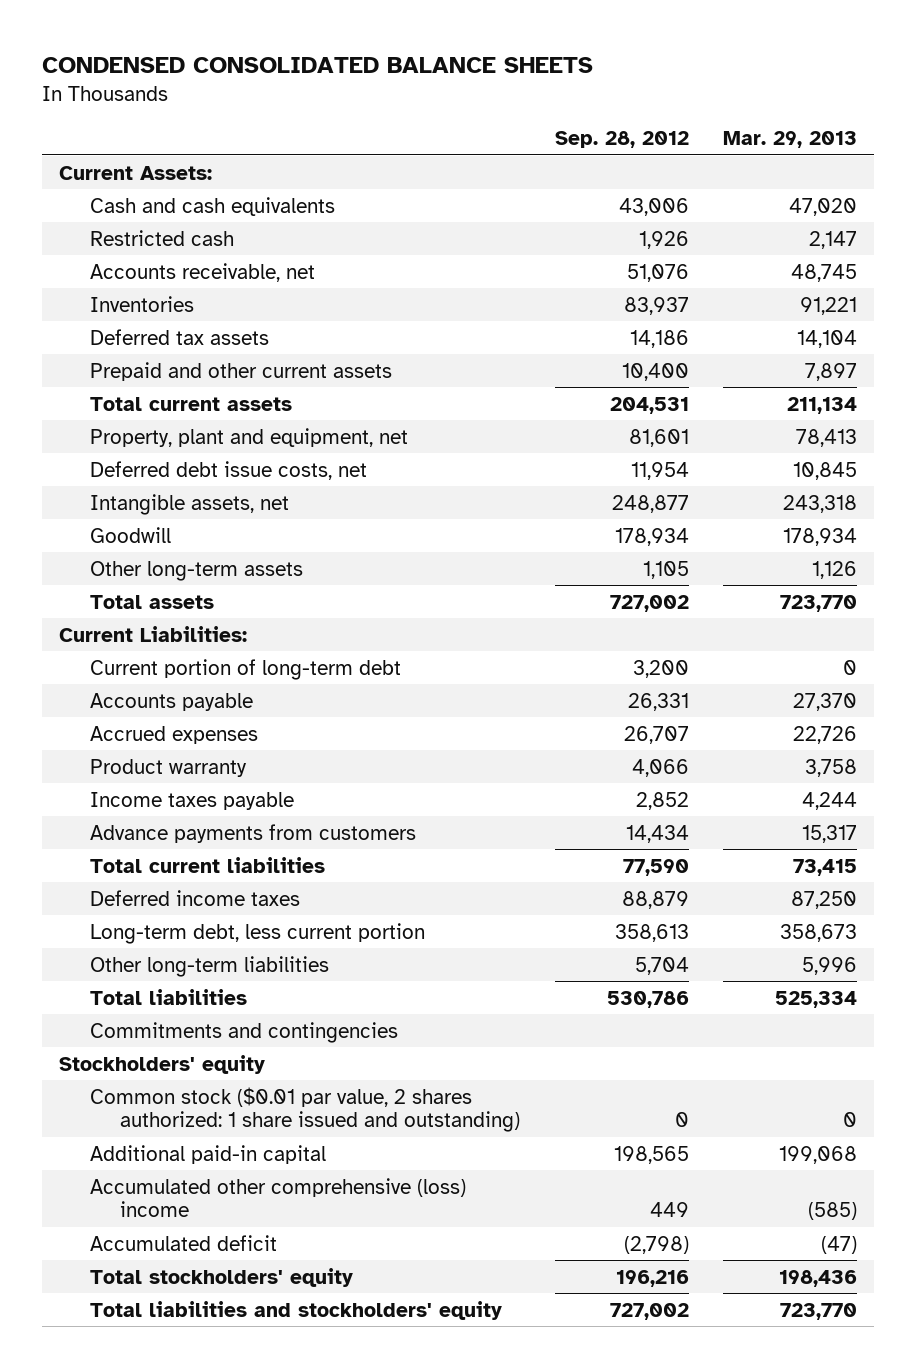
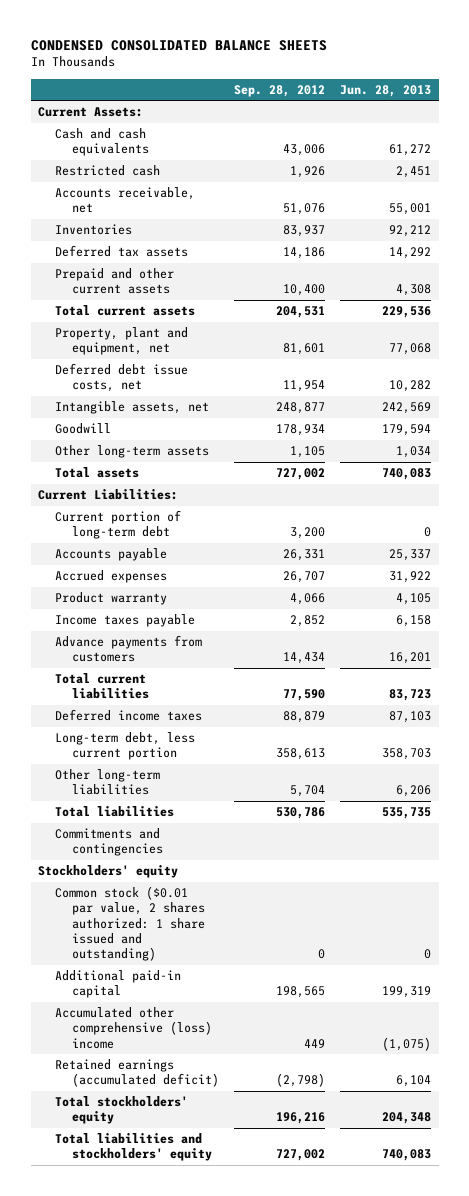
[722,130,857,148] Mar. 29, 2013 -> none
none -> [340,84,432,97] Jun. 28, 2013
[89,1234,277,1251] Accumulated deficit -> [55,1059,220,1088] Retained earnings (accumulated deficit)

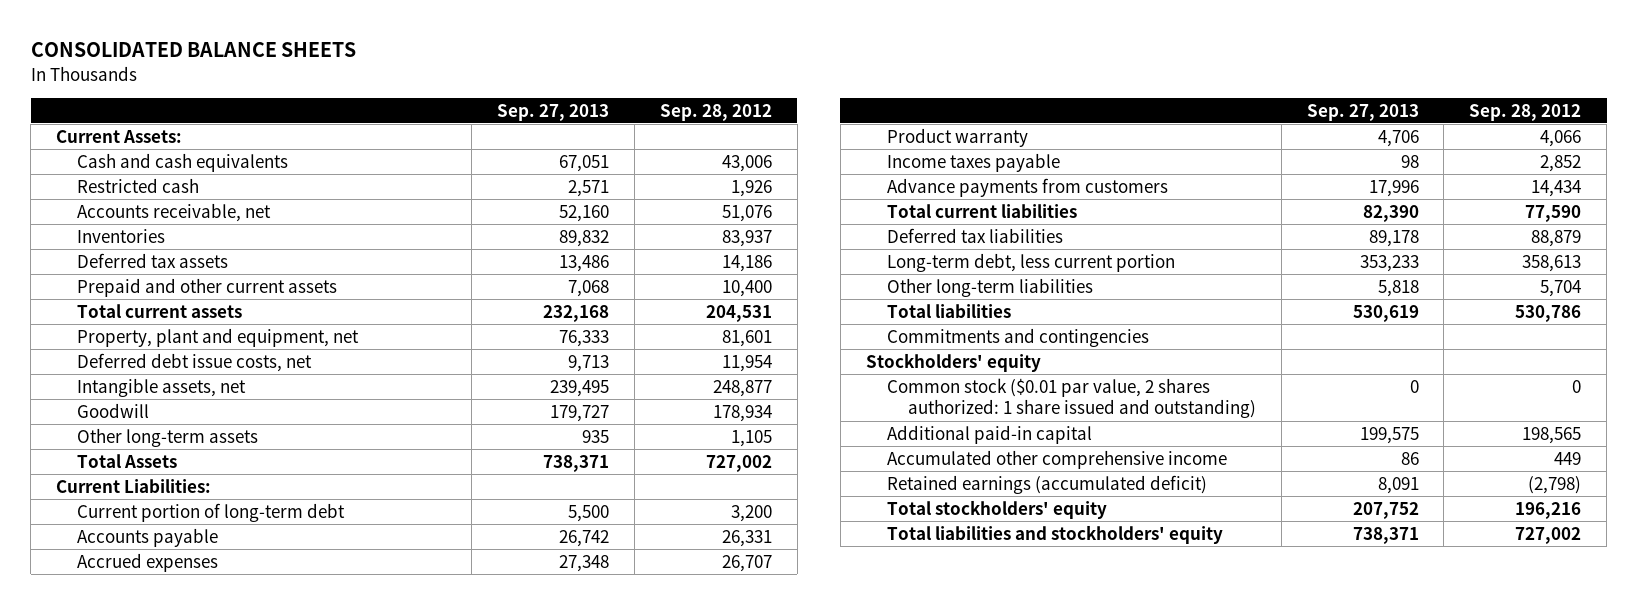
[30,39,327,51] CONDENSED CONSOLIDATED BALANCE SHEETS -> [30,42,356,58] CONSOLIDATED BALANCE SHEETS
[340,84,432,97] Jun. 28, 2013 -> none
none -> [497,103,610,121] Sep. 27, 2013
[55,467,140,479] Total assets -> [77,453,178,468] Total Assets
[55,709,203,722] Deferred income taxes -> [886,227,1063,243] Deferred tax liabilities
[55,1007,213,1049] Accumulated other comprehensive (loss) income -> [886,449,1227,469] Accumulated other comprehensive income

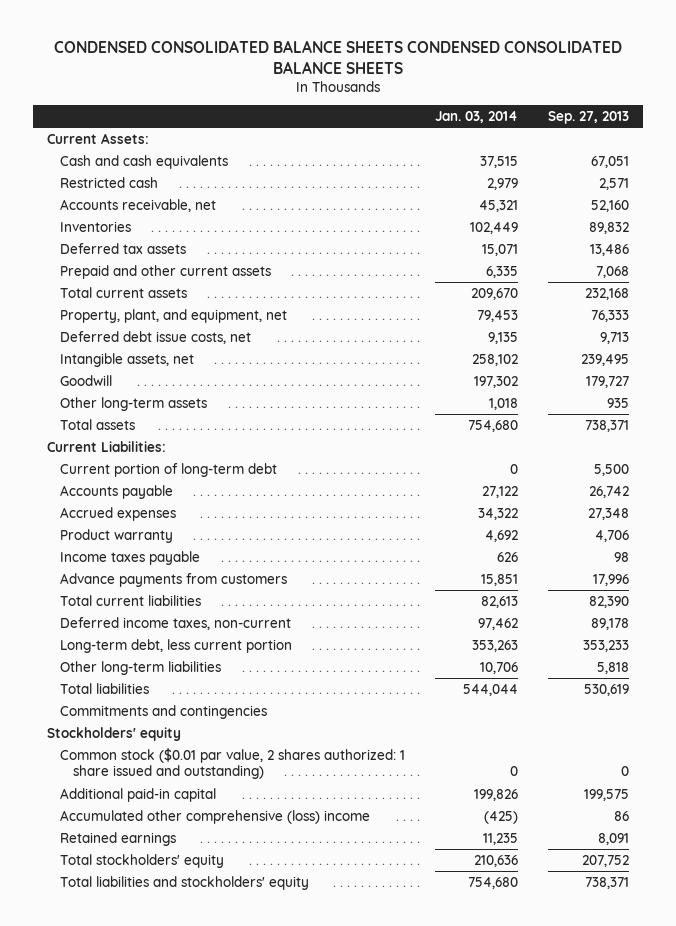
[30,42,356,58] CONSOLIDATED BALANCE SHEETS -> [54,40,623,74] CONDENSED CONSOLIDATED BALANCE SHEETS CONDENSED CONSOLIDATED BALANCE SHEETS
[660,103,773,121] Sep. 28, 2012 -> none
none -> [434,110,518,123] Jan. 03, 2014
[77,327,360,347] Property, plant and equipment, net -> [60,308,288,323] Property, plant, and equipment, net
[77,453,178,468] Total Assets -> [60,418,136,430] Total assets
[886,227,1063,243] Deferred tax liabilities -> [60,616,292,630] Deferred income taxes, non-current
[886,449,1227,469] Accumulated other comprehensive income -> [60,809,371,824] Accumulated other comprehensive (loss) income
[886,474,1207,494] Retained earnings (accumulated deficit) -> [60,831,177,846] Retained earnings

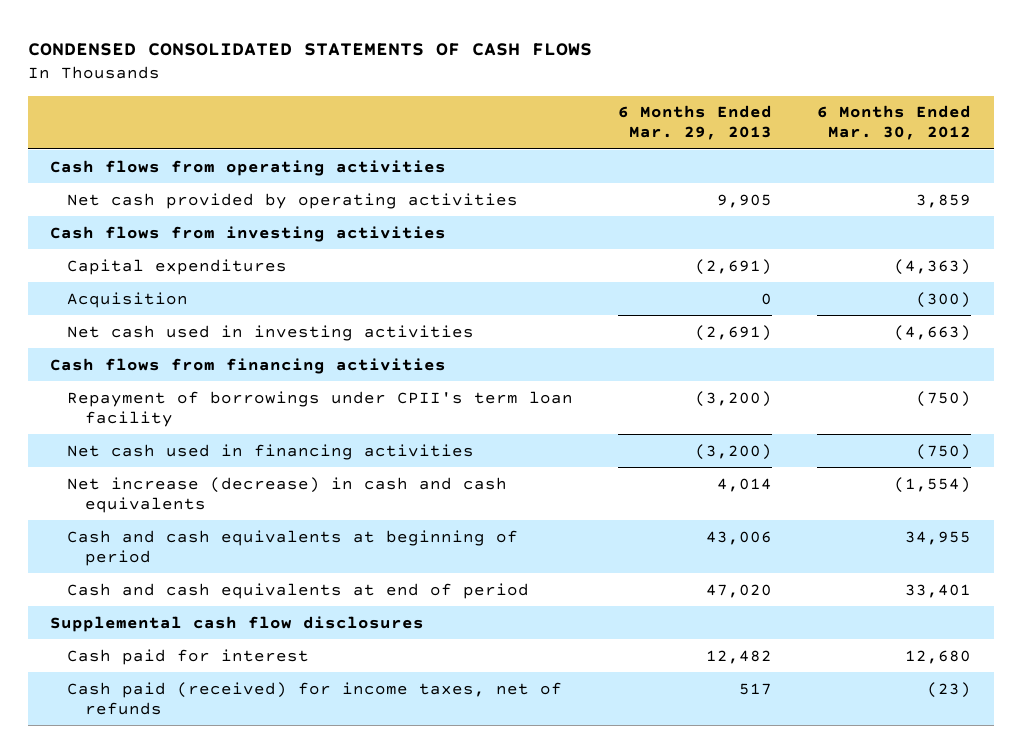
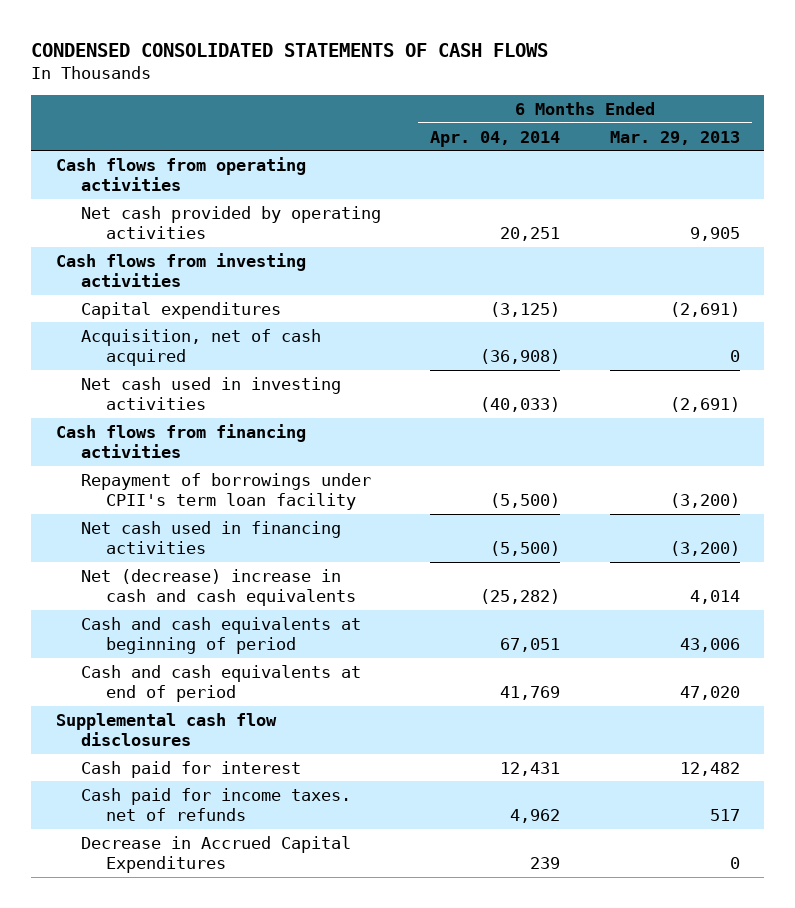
[817,105,972,141] 6 Months Ended Mar. 30, 2012 -> none
none -> [430,130,561,147] Apr. 04, 2014
[67,291,189,308] Acquisition -> [80,328,321,367] Acquisition, net of cash acquired
[67,476,508,513] Net increase (decrease) in cash and cash equivalents -> [80,568,356,607] Net (decrease) increase in cash and cash equivalents
[67,681,563,715] Cash paid (received) for income taxes, net of refunds -> [80,787,351,822] Cash paid for income taxes. net of refunds
none -> [80,835,351,874] Decrease in Accrued Capital Expenditures

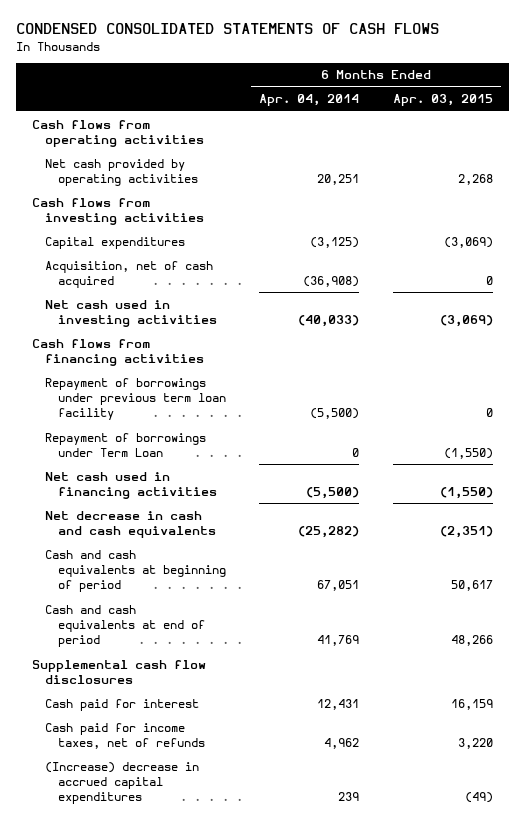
[609,130,740,145] Mar. 29, 2013 -> none
none -> [392,94,493,107] Apr. 03, 2015
[80,472,371,511] Repayment of borrowings under CPII's term loan facility -> [45,377,226,421] Repayment of borrowings under previous term loan facility
none -> [45,432,207,457] Repayment of borrowings under Term Loan
[80,568,356,607] Net (decrease) increase in cash and cash equivalents -> [45,510,216,538] Net decrease in cash and cash equivalents
[80,787,351,822] Cash paid for income taxes. net of refunds -> [45,722,205,749] Cash paid for income taxes, net of refunds
[80,835,351,874] Decrease in Accrued Capital Expenditures -> [45,761,200,805] (Increase) decrease in accrued capital expenditures

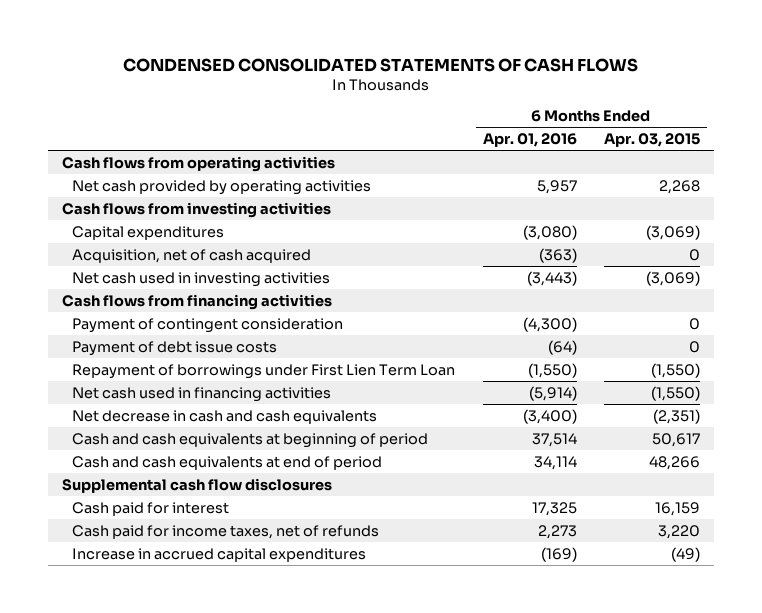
[259,94,360,107] Apr. 04, 2014 -> none
none -> [482,133,577,148] Apr. 01, 2016
[45,377,226,421] Repayment of borrowings under previous term loan facility -> none
none -> [72,317,344,333] Payment of contingent consideration
none -> [72,340,278,356] Payment of debt issue costs
[45,432,207,457] Repayment of borrowings under Term Loan -> [72,363,456,379] Repayment of borrowings under First Lien Term Loan
[45,761,200,805] (Increase) decrease in accrued capital expenditures -> [72,547,367,562] Increase in accrued capital expenditures

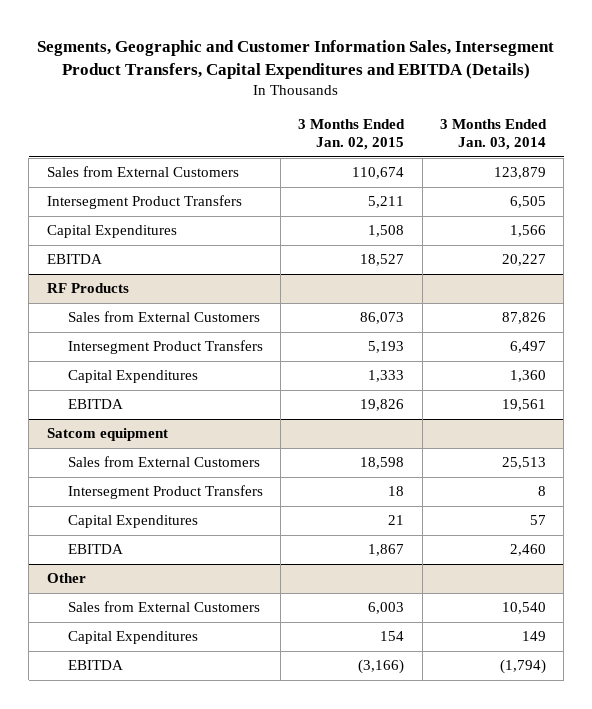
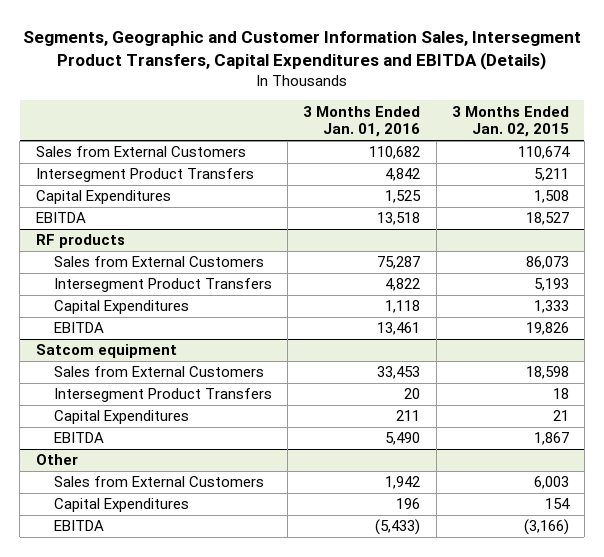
[439,119,547,150] 3 Months Ended Jan. 03, 2014 -> none
none -> [303,105,421,138] 3 Months Ended Jan. 01, 2016
[46,283,129,294] RF Products -> [35,234,125,249] RF products

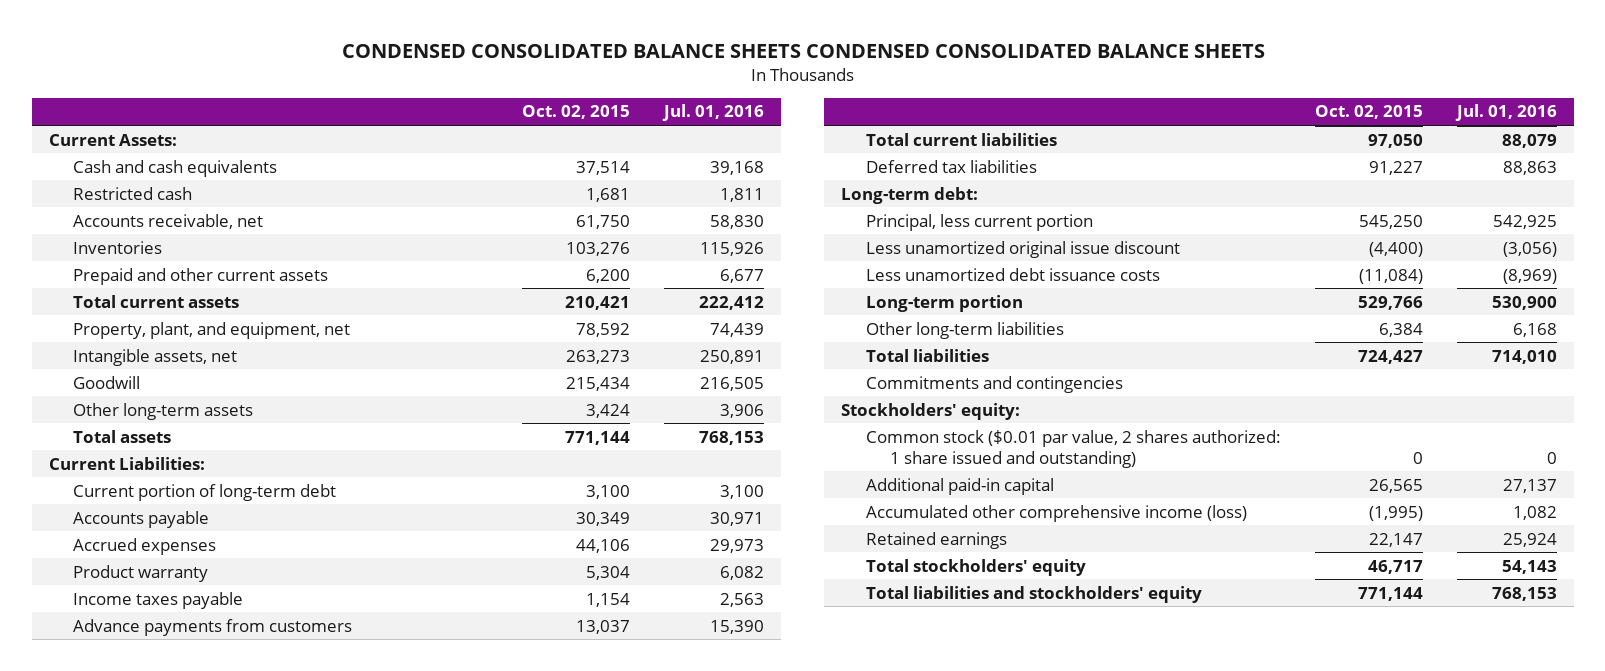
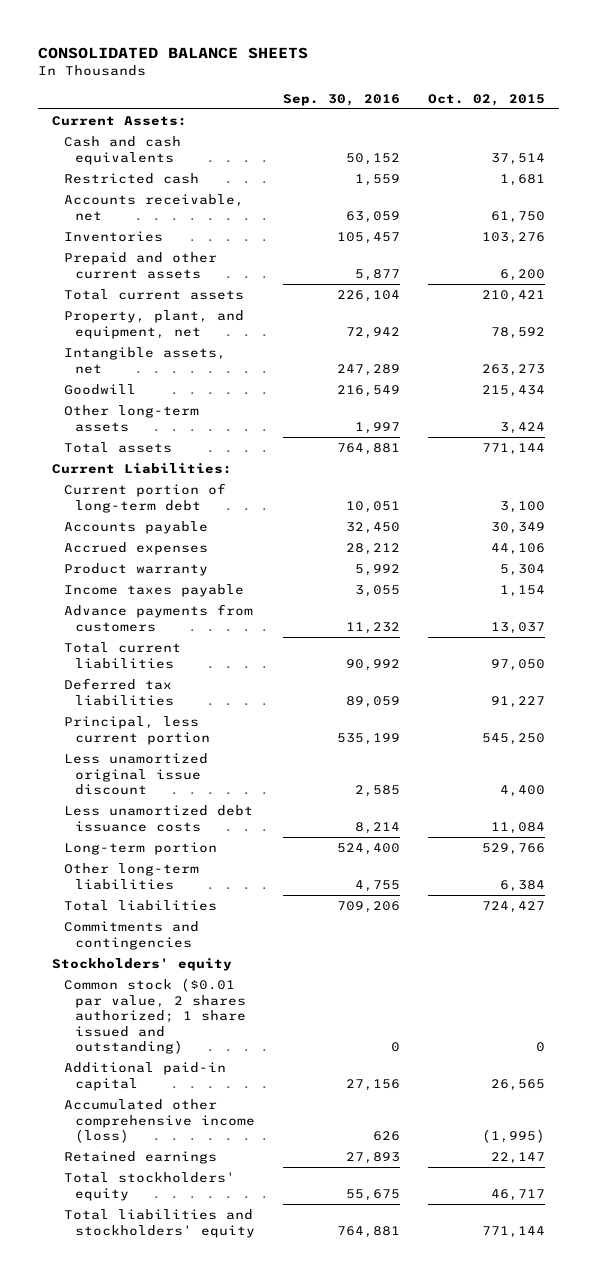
[341,43,1265,58] CONDENSED CONSOLIDATED BALANCE SHEETS CONDENSED CONSOLIDATED BALANCE SHEETS -> [38,46,309,59] CONSOLIDATED BALANCE SHEETS
[662,104,765,122] Jul. 01, 2016 -> none
none -> [283,93,401,106] Sep. 30, 2016
[840,186,978,204] Long-term debt: -> none
[1368,241,1423,257] (4,400) -> [499,785,545,798] 4,400
[1358,268,1423,284] (11,084) -> [490,821,545,834] 11,084
[840,402,1020,420] Stockholders' equity: -> [52,957,233,971] Stockholders' equity
[865,429,1281,468] Common stock ($0.01 par value, 2 shares authorized: 1 share issued and outstanding) -> [63,977,247,1055] Common stock ($0.01 par value, 2 shares authorized; 1 share issued and outstanding)

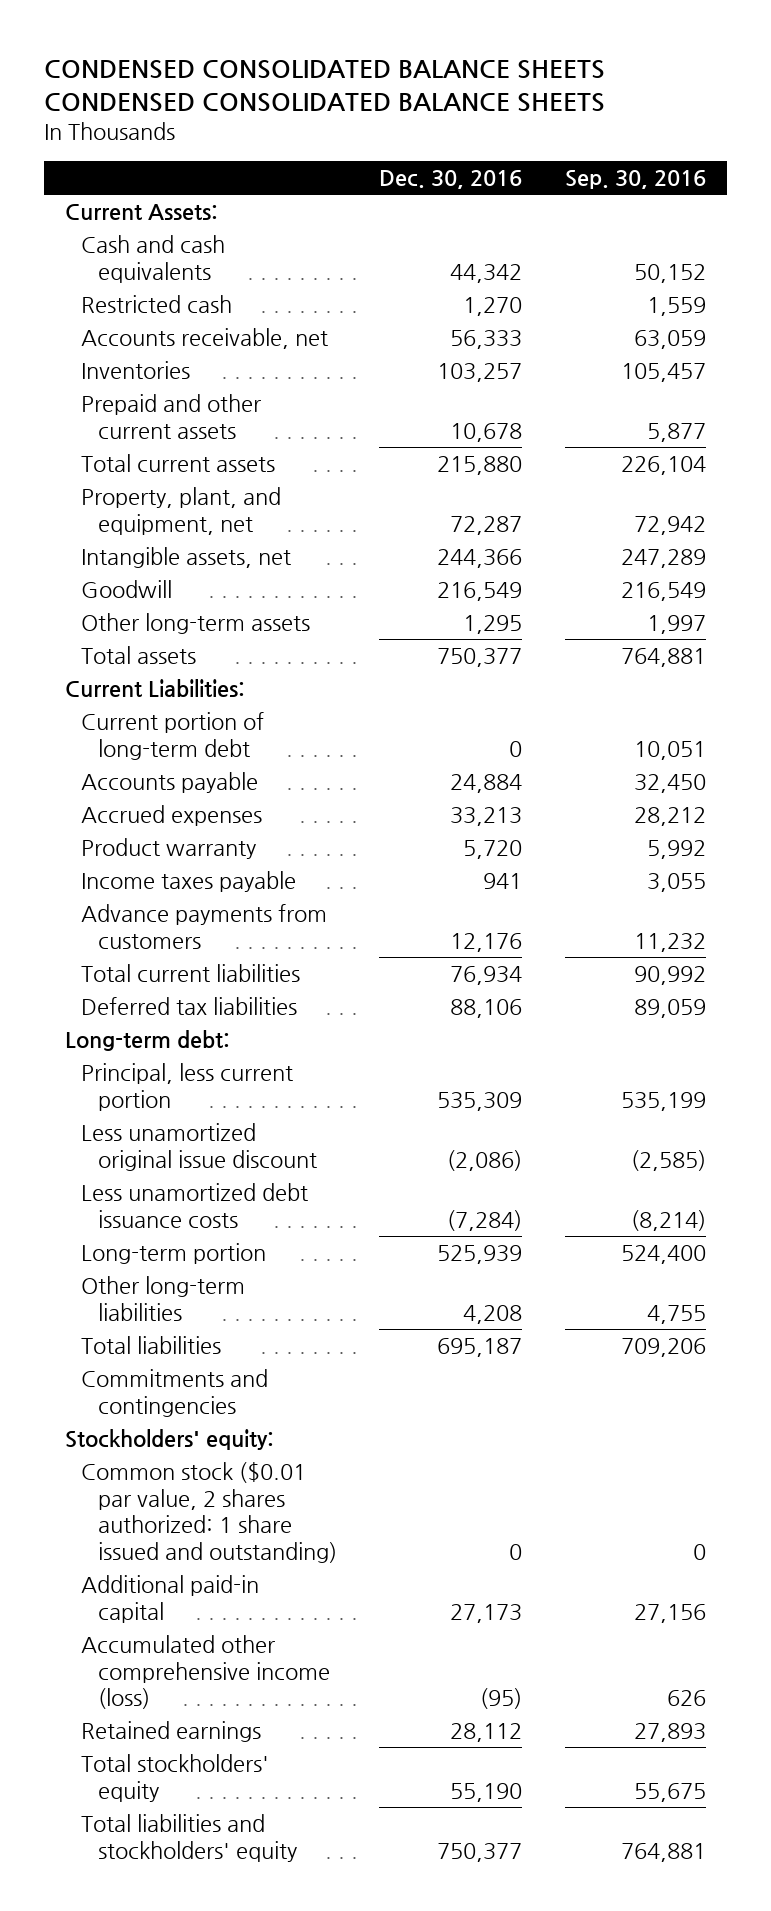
[38,46,309,59] CONSOLIDATED BALANCE SHEETS -> [43,60,605,113] CONDENSED CONSOLIDATED BALANCE SHEETS CONDENSED CONSOLIDATED BALANCE SHEETS
[427,93,545,106] Oct. 02, 2015 -> none
none -> [379,169,523,189] Dec. 30, 2016
none -> [65,1030,231,1052] Long-term debt:
[355,785,401,798] 2,585 -> [630,1149,706,1171] (2,585)
[355,821,401,834] 8,214 -> [630,1209,706,1231] (8,214)
[52,957,233,971] Stockholders' equity -> [65,1429,275,1451] Stockholders' equity:
[63,977,247,1055] Common stock ($0.01 par value, 2 shares authorized; 1 share issued and outstanding) -> [81,1462,337,1563] Common stock ($0.01 par value, 2 shares authorized: 1 share issued and outstanding)

